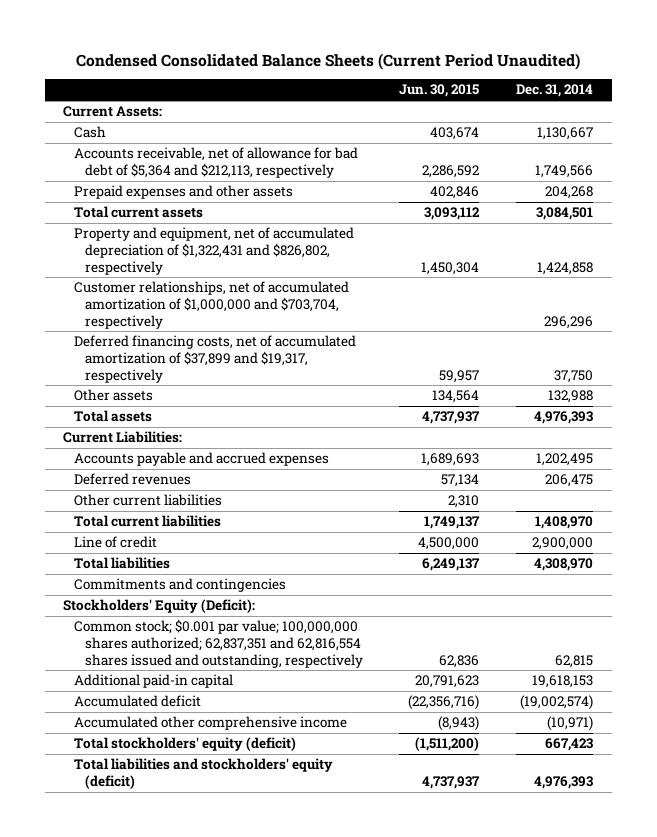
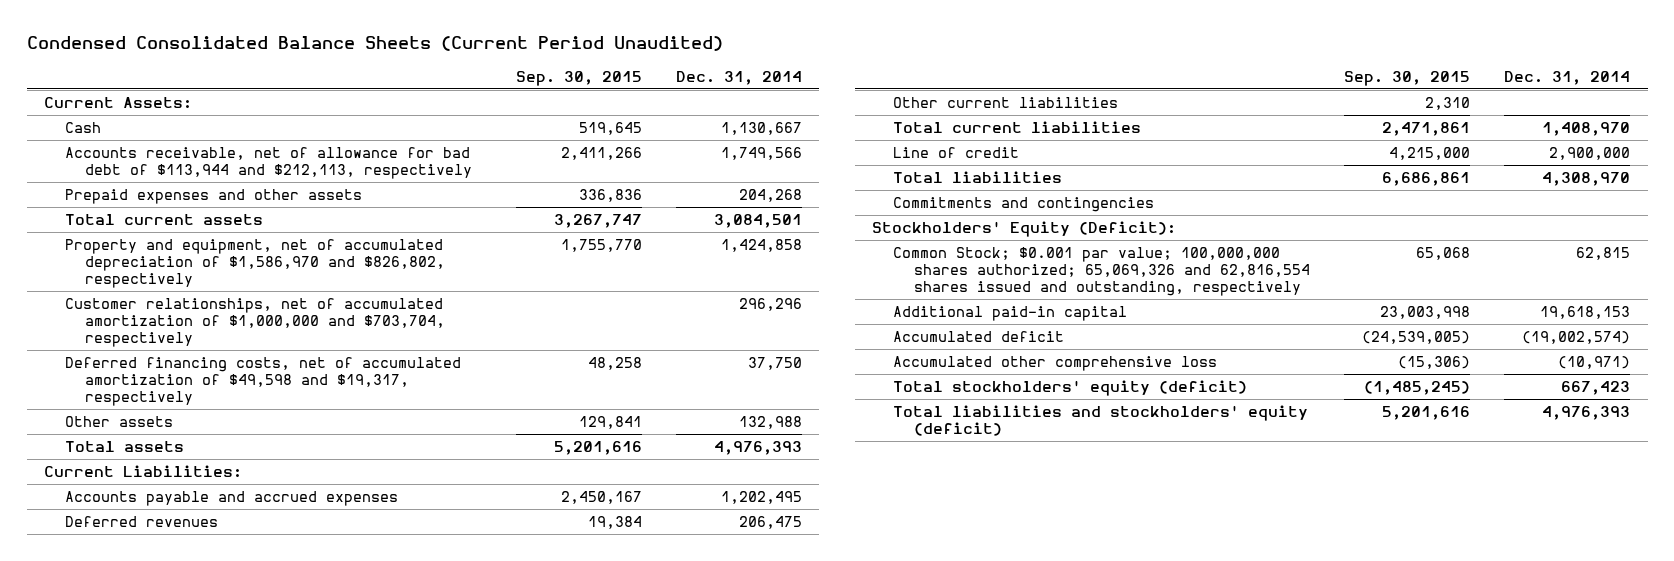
[399,84,480,98] Jun. 30, 2015 -> none
none -> [515,70,642,86] Sep. 30, 2015
[74,147,359,179] Accounts receivable, net of allowance for bad debt of $5,364 and $212,113, respectively -> [64,147,473,179] Accounts receivable, net of allowance for bad debt of $113,944 and $212,113, respectively
[74,227,355,275] Property and equipment, net of accumulated depreciation of $1,322,431 and $826,802, respectively -> [64,239,446,288] Property and equipment, net of accumulated depreciation of $1,586,970 and $826,802, respectively
[74,335,357,383] Deferred financing costs, net of accumulated amortization of $37,899 and $19,317, respectively -> [64,357,461,406] Deferred financing costs, net of accumulated amortization of $49,598 and $19,317, respectively
[74,619,363,668] Common stock; $0.001 par value; 100,000,000 shares authorized; 62,837,351 and 62,816,554 shares issued and outstanding, respectively -> [893,247,1310,296] Common Stock; $0.001 par value; 100,000,000 shares authorized; 65,069,326 and 62,816,554 shares issued and outstanding, respectively
[74,716,348,731] Accumulated other comprehensive income -> [893,356,1218,372] Accumulated other comprehensive loss

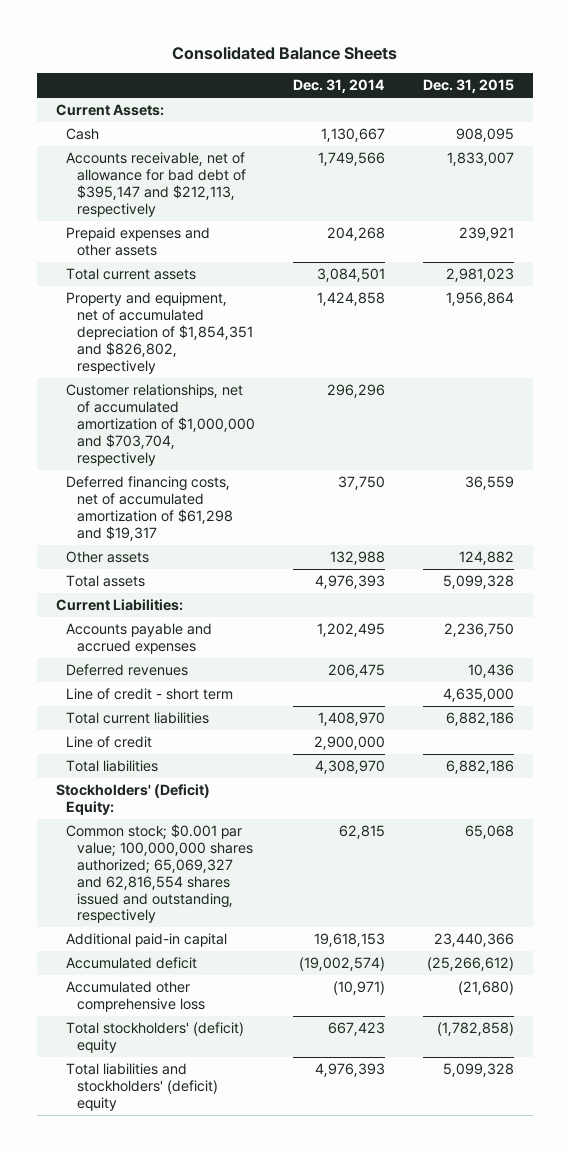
[26,36,723,52] Condensed Consolidated Balance Sheets (Current Period Unaudited) -> [171,45,397,60] Consolidated Balance Sheets
[515,70,642,86] Sep. 30, 2015 -> none
none -> [422,79,514,94] Dec. 31, 2015
[64,147,473,179] Accounts receivable, net of allowance for bad debt of $113,944 and $212,113, respectively -> [66,152,246,217] Accounts receivable, net of allowance for bad debt of $395,147 and $212,113, respectively
[64,239,446,288] Property and equipment, net of accumulated depreciation of $1,586,970 and $826,802, respectively -> [66,292,253,374] Property and equipment, net of accumulated depreciation of $1,854,351 and $826,802, respectively
[64,357,461,406] Deferred financing costs, net of accumulated amortization of $49,598 and $19,317, respectively -> [66,476,233,541] Deferred financing costs, net of accumulated amortization of $61,298 and $19,317
[893,97,1119,109] Other current liabilities -> [66,688,234,701] Line of credit - short term
[893,197,1155,213] Commitments and contingencies -> none
[872,221,1177,238] Stockholders' Equity (Deficit): -> [55,784,210,816] Stockholders' (Deficit) Equity:
[893,247,1310,296] Common Stock; $0.001 par value; 100,000,000 shares authorized; 65,069,326 and 62,816,554 shares issued and outstanding, respectively -> [66,824,253,924] Common stock; $0.001 par value; 100,000,000 shares authorized; 65,069,327 and 62,816,554 shares issued and outstanding, respectively
[893,380,1248,397] Total stockholders' equity (deficit) -> [66,1022,245,1054] Total stockholders' (deficit) equity
[893,405,1309,436] Total liabilities and stockholders' equity (deficit) -> [66,1063,218,1111] Total liabilities and stockholders' (deficit) equity

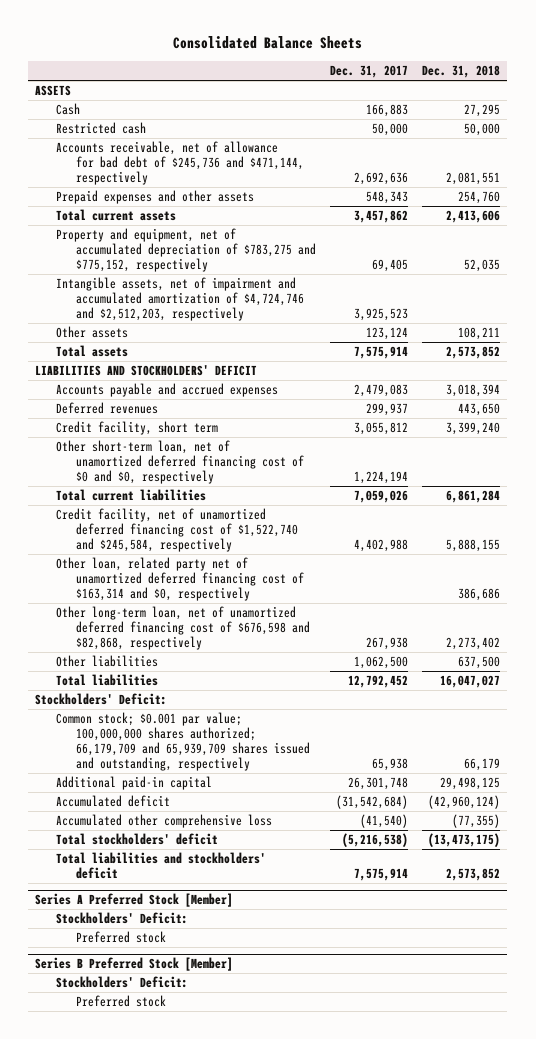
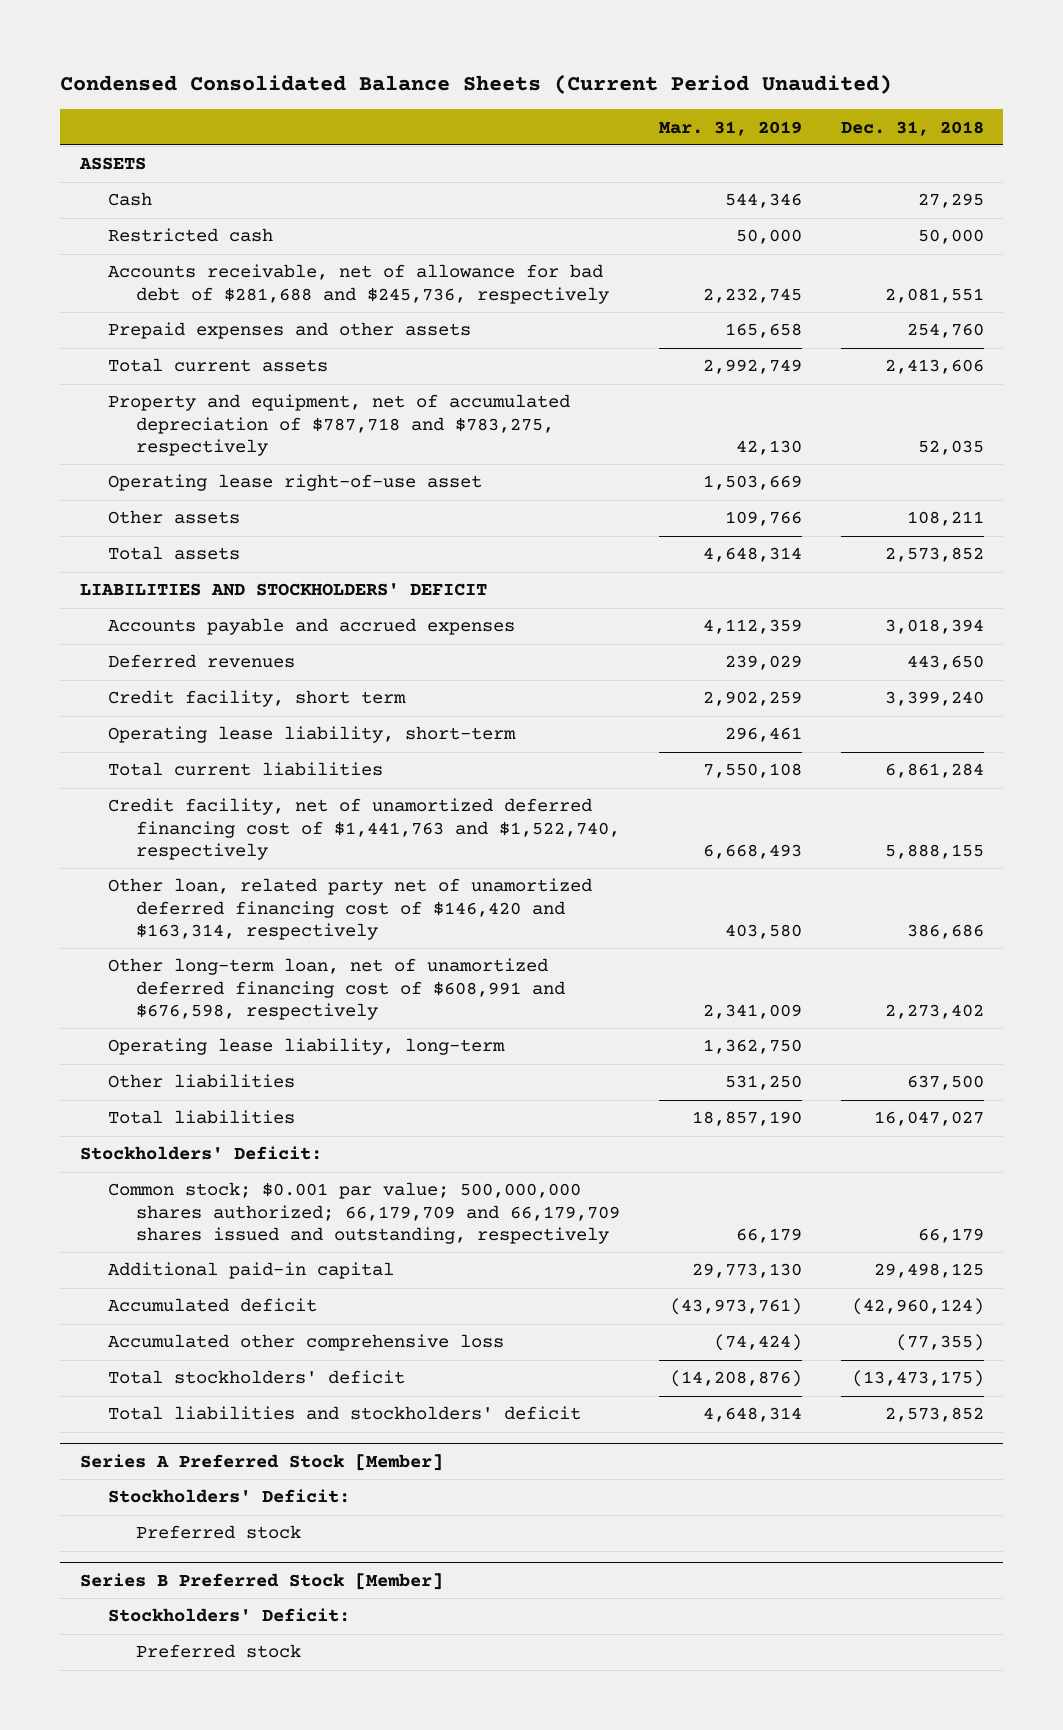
[172,36,362,50] Consolidated Balance Sheets -> [60,73,893,94] Condensed Consolidated Balance Sheets (Current Period Unaudited)
[329,65,408,79] Dec. 31, 2017 -> none
none -> [658,120,802,136] Mar. 31, 2019
[55,140,304,185] Accounts receivable, net of allowance for bad debt of $245,736 and $471,144, respectively -> [107,264,609,304] Accounts receivable, net of allowance for bad debt of $281,688 and $245,736, respectively
[55,276,304,321] Intangible assets, net of impairment and accumulated amortization of $4,724,746 and $2,512,203, respectively -> none
[55,227,316,272] Property and equipment, net of accumulated depreciation of $783,275 and $775,152, respectively -> [107,394,570,456] Property and equipment, net of accumulated depreciation of $787,718 and $783,275, respectively
none -> [107,474,482,492] Operating lease right-of-use asset
[55,439,304,484] Other short-term loan, net of unamortized deferred financing cost of $0 and $0, respectively -> none
none -> [107,726,516,744] Operating lease liability, short-term
[55,507,298,552] Credit facility, net of unamortized deferred financing cost of $1,522,740 and $245,584, respectively -> [107,798,620,860] Credit facility, net of unamortized deferred financing cost of $1,441,763 and $1,522,740, respectively
[55,556,304,601] Other loan, related party net of unamortized deferred financing cost of $163,314 and $0, respectively -> [107,878,592,940] Other loan, related party net of unamortized deferred financing cost of $146,420 and $163,314, respectively
[55,605,310,650] Other long-term loan, net of unamortized deferred financing cost of $676,598 and $82,868, respectively -> [107,958,565,1020] Other long-term loan, net of unamortized deferred financing cost of $608,991 and $676,598, respectively
none -> [107,1038,505,1056] Operating lease liability, long-term
[55,711,310,771] Common stock; $0.001 par value; 100,000,000 shares authorized; 66,179,709 and 65,939,709 shares issued and outstanding, respectively -> [107,1182,620,1244] Common stock; $0.001 par value; 500,000,000 shares authorized; 66,179,709 and 66,179,709 shares issued and outstanding, respectively

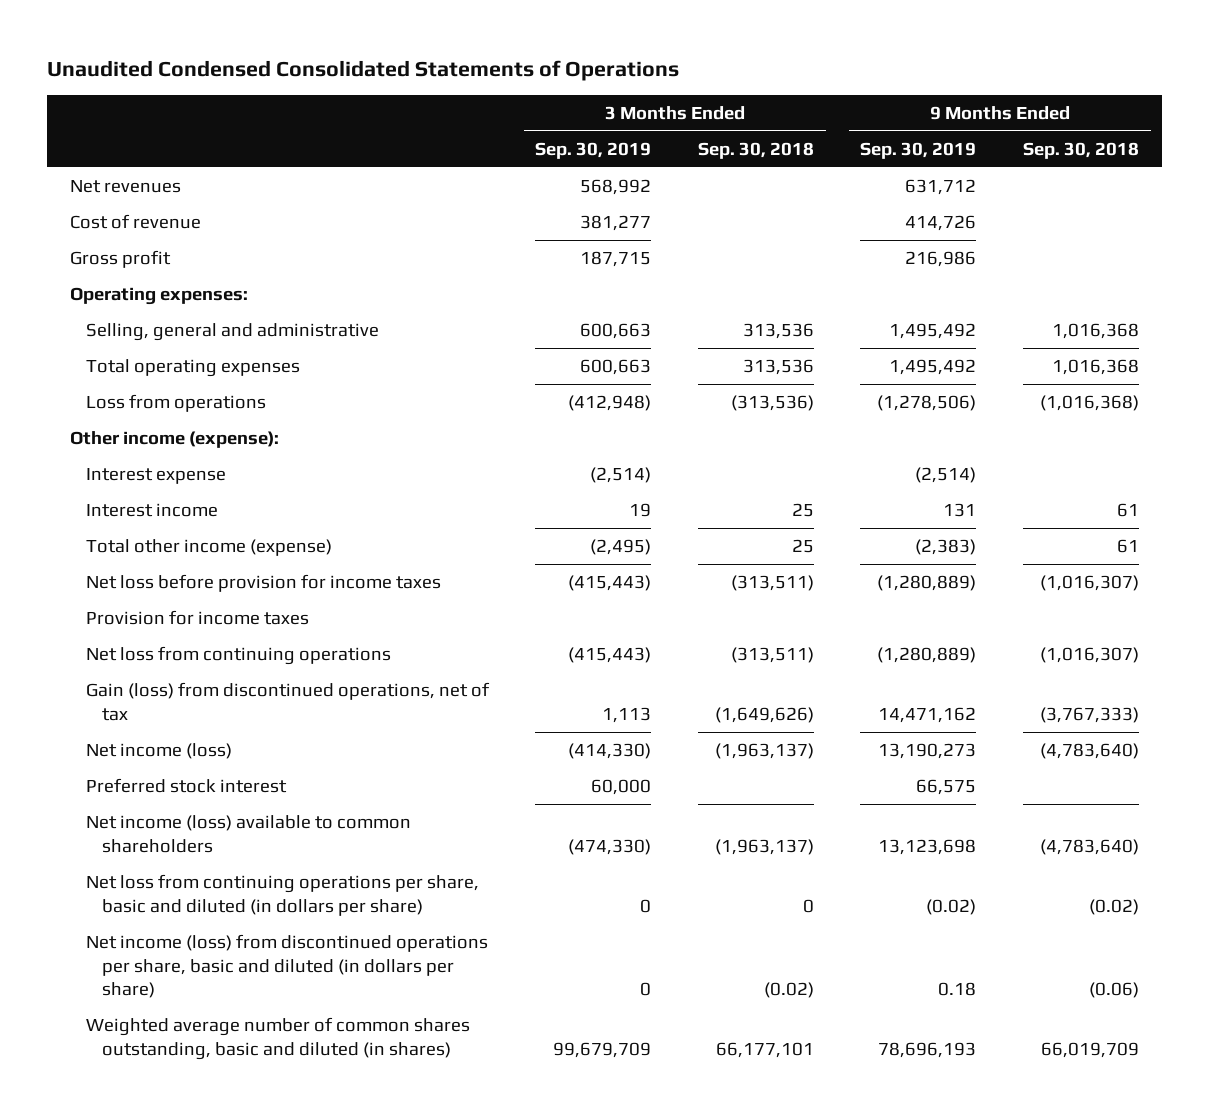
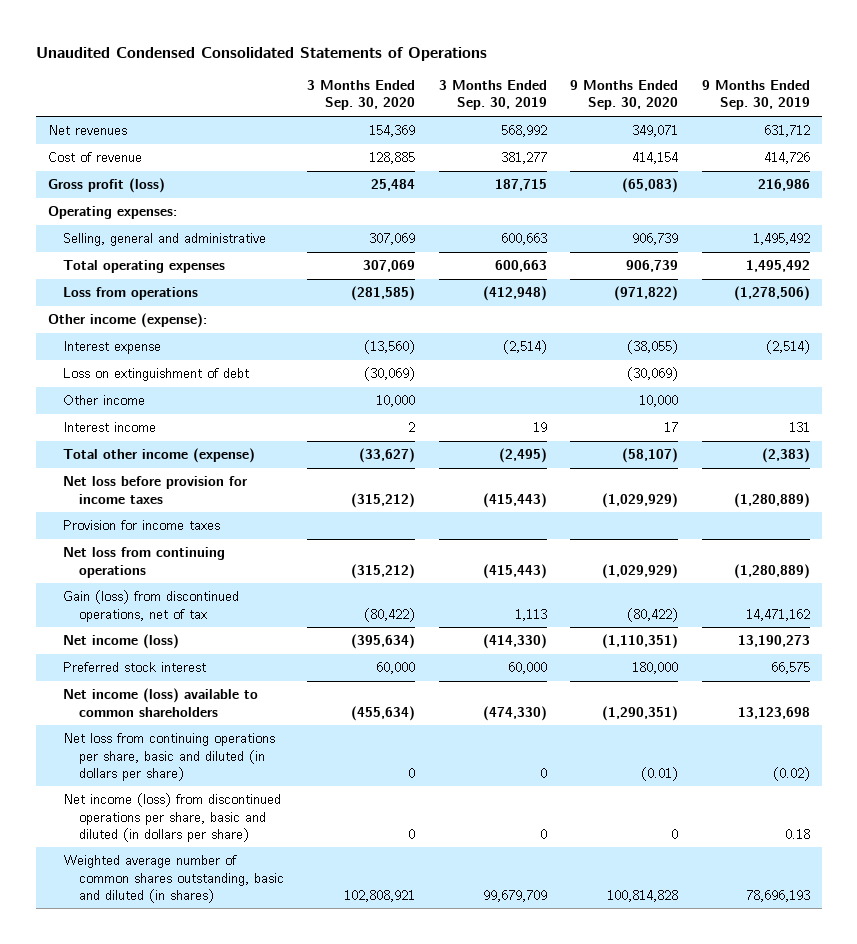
[697,141,814,159] Sep. 30, 2018 -> none
[1022,141,1139,159] Sep. 30, 2018 -> none
none -> [307,80,416,111] 3 Months Ended Sep. 30, 2020
none -> [570,80,679,111] 9 Months Ended Sep. 30, 2020
[69,250,171,269] Gross profit -> [47,178,165,194] Gross profit (loss)
none -> [63,368,250,382] Loss on extinguishment of debt
none -> [63,395,146,406] Other income

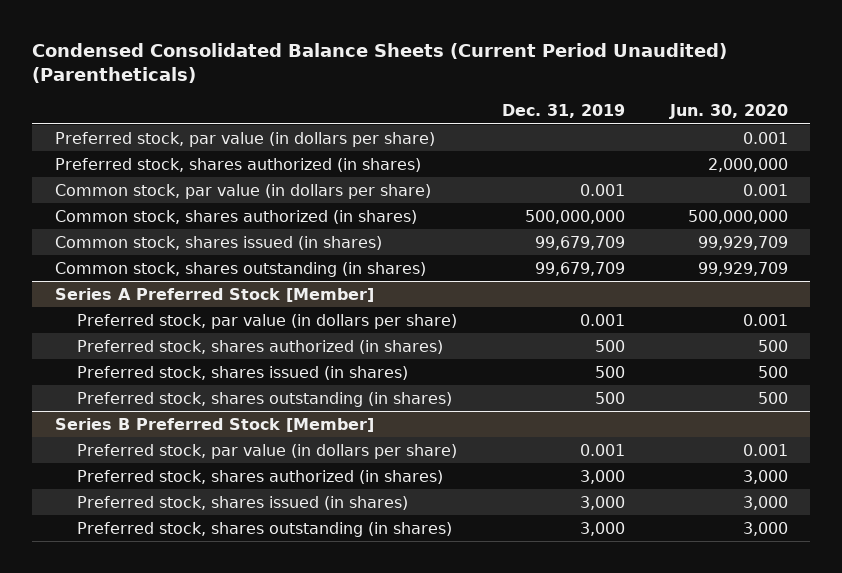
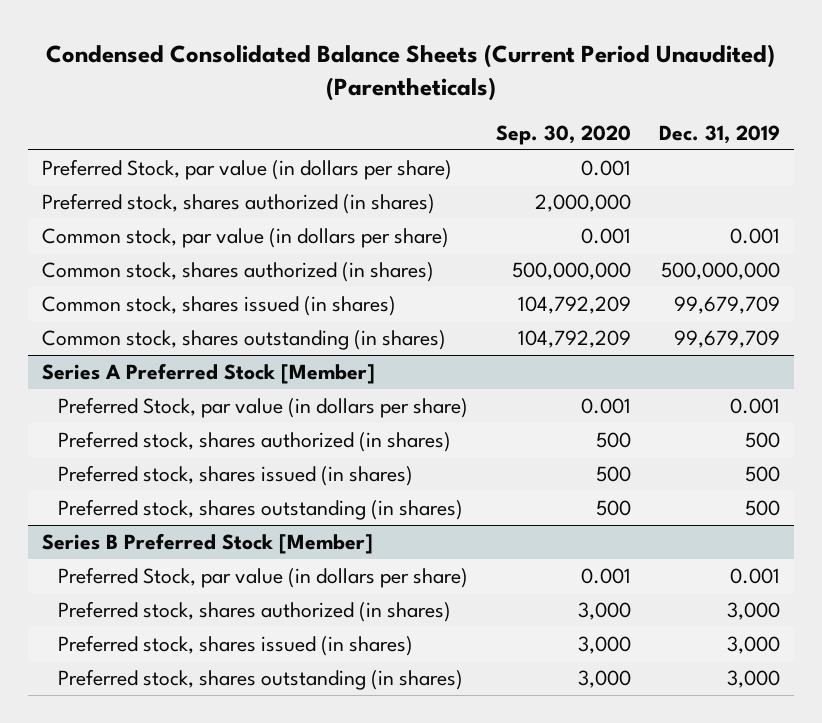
[668,104,788,120] Jun. 30, 2020 -> none
none -> [495,125,631,146] Sep. 30, 2020
[54,131,435,147] Preferred stock, par value (in dollars per share) -> [42,158,453,180] Preferred Stock, par value (in dollars per share)
[76,313,457,329] Preferred stock, par value (in dollars per share) -> [57,396,468,418] Preferred Stock, par value (in dollars per share)
[76,443,457,459] Preferred stock, par value (in dollars per share) -> [57,566,468,588] Preferred Stock, par value (in dollars per share)

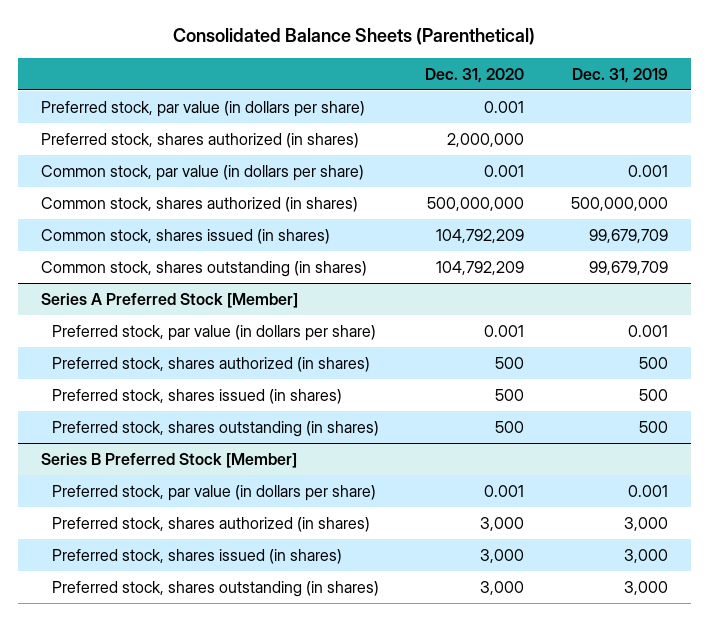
[46,43,776,101] Condensed Consolidated Balance Sheets (Current Period Unaudited) (Parentheticals) -> [173,28,536,46] Consolidated Balance Sheets (Parenthetical)
[495,125,631,146] Sep. 30, 2020 -> none
none -> [425,67,525,83] Dec. 31, 2020
[42,158,453,180] Preferred Stock, par value (in dollars per share) -> [40,100,365,117] Preferred stock, par value (in dollars per share)
[57,396,468,418] Preferred Stock, par value (in dollars per share) -> [52,324,377,341] Preferred stock, par value (in dollars per share)
[57,566,468,588] Preferred Stock, par value (in dollars per share) -> [52,484,377,501] Preferred stock, par value (in dollars per share)

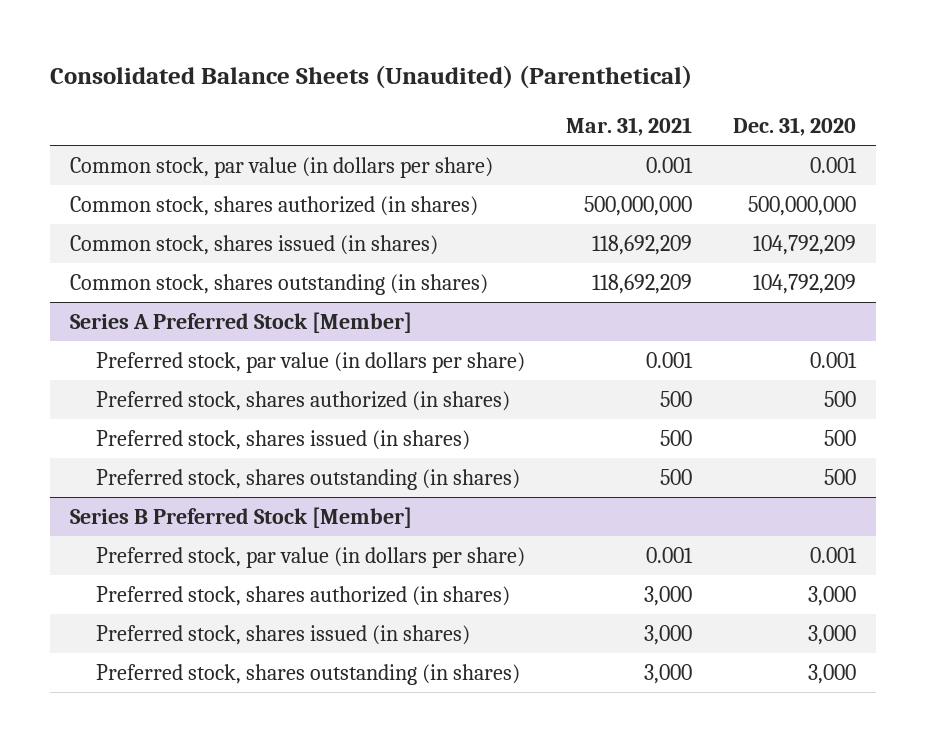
[173,28,536,46] Consolidated Balance Sheets (Parenthetical) -> [49,64,692,89] Consolidated Balance Sheets (Unaudited) (Parenthetical)
[571,67,668,83] Dec. 31, 2019 -> none
none -> [565,116,692,136] Mar. 31, 2021
[40,100,365,117] Preferred stock, par value (in dollars per share) -> none
[40,132,359,148] Preferred stock, shares authorized (in shares) -> none

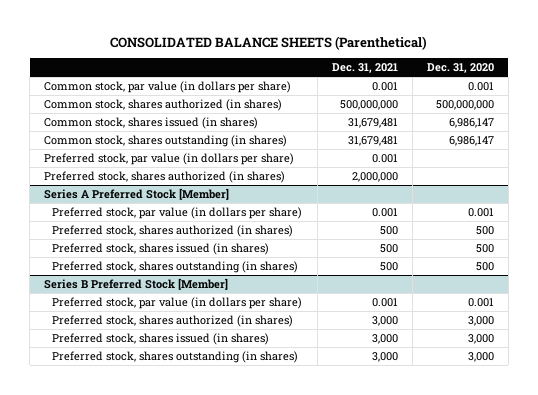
[49,64,692,89] Consolidated Balance Sheets (Unaudited) (Parenthetical) -> [110,35,428,50] CONSOLIDATED BALANCE SHEETS (Parenthetical)
[565,116,692,136] Mar. 31, 2021 -> none
none -> [331,63,398,74] Dec. 31, 2021
[752,235,856,256] 104,792,209 -> [448,118,494,129] 6,986,147
[752,274,856,295] 104,792,209 -> [448,136,494,147] 6,986,147
none -> [44,153,295,166] Preferred stock, par value (in dollars per share)
none -> [44,171,286,184] Preferred stock, shares authorized (in shares)

